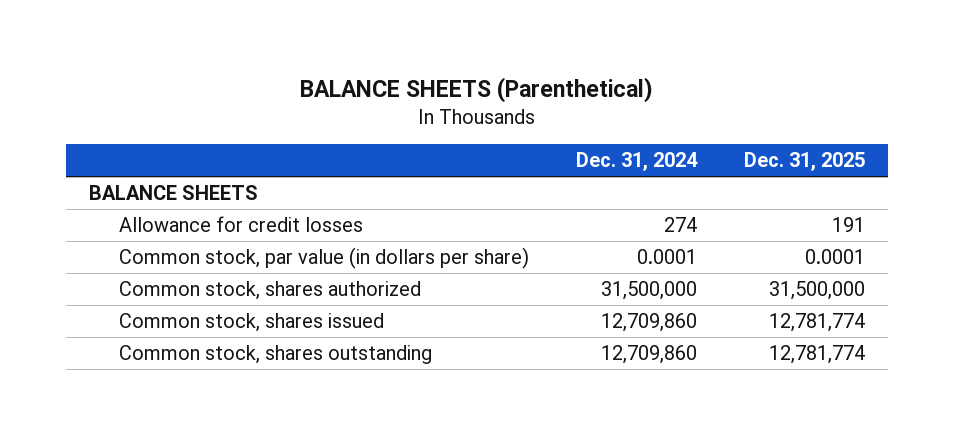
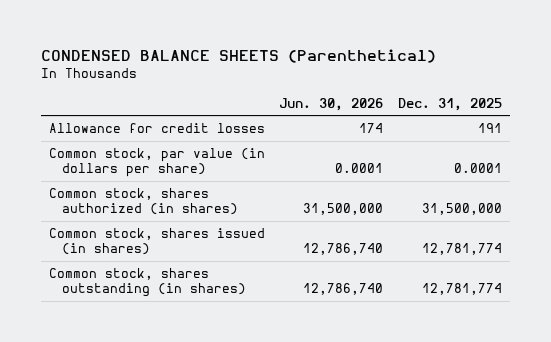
[300,76,654,103] BALANCE SHEETS (Parenthetical) -> [41,48,437,63] CONDENSED BALANCE SHEETS (Parenthetical)
[575,151,698,171] Dec. 31, 2024 -> none
none -> [279,97,384,111] Jun. 30, 2026
[89,185,259,201] BALANCE SHEETS -> none
[118,281,421,301] Common stock, shares authorized -> [48,188,238,216] Common stock, shares authorized (in shares)
[118,313,384,333] Common stock, shares issued -> [48,228,265,256] Common stock, shares issued (in shares)
[118,345,432,365] Common stock, shares outstanding -> [48,268,246,298] Common stock, shares outstanding (in shares)

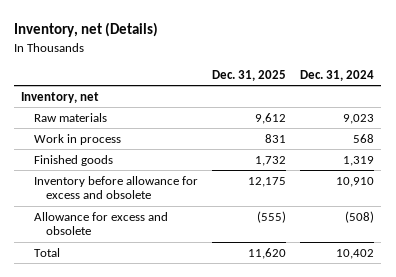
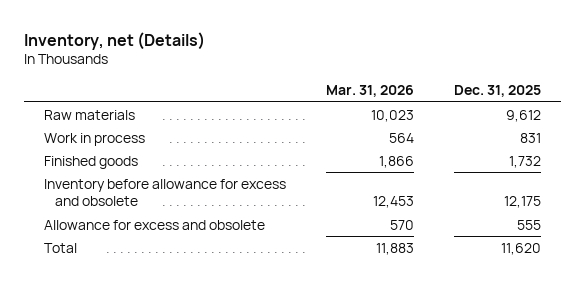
[300,70,375,82] Dec. 31, 2024 -> none
none -> [326,84,415,97] Mar. 31, 2026
[21,91,100,103] Inventory, net -> none
[257,210,287,223] (555) -> [516,219,541,230] 555

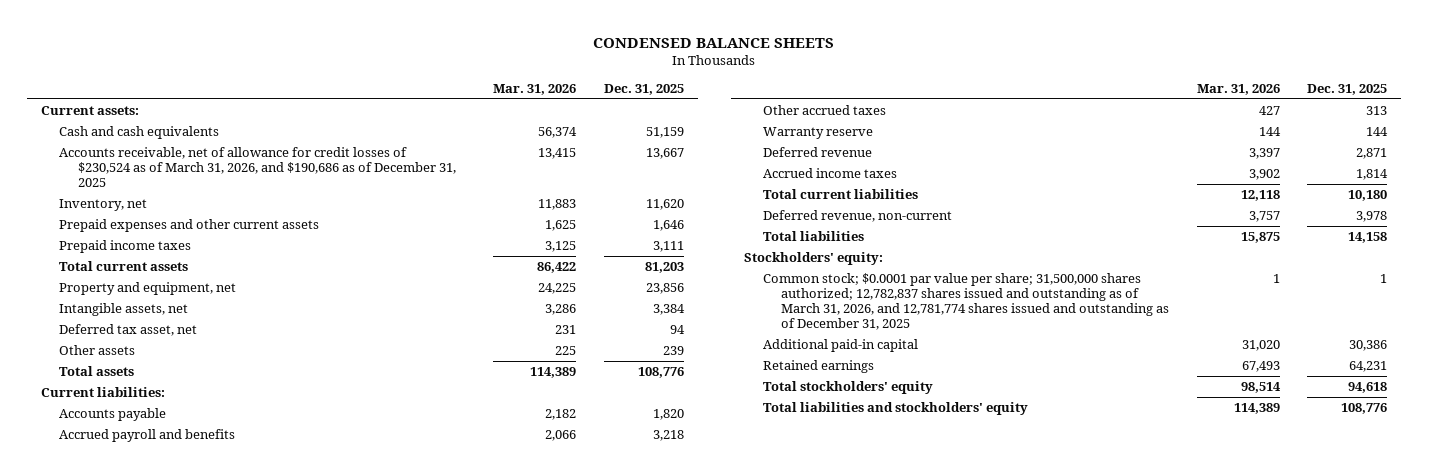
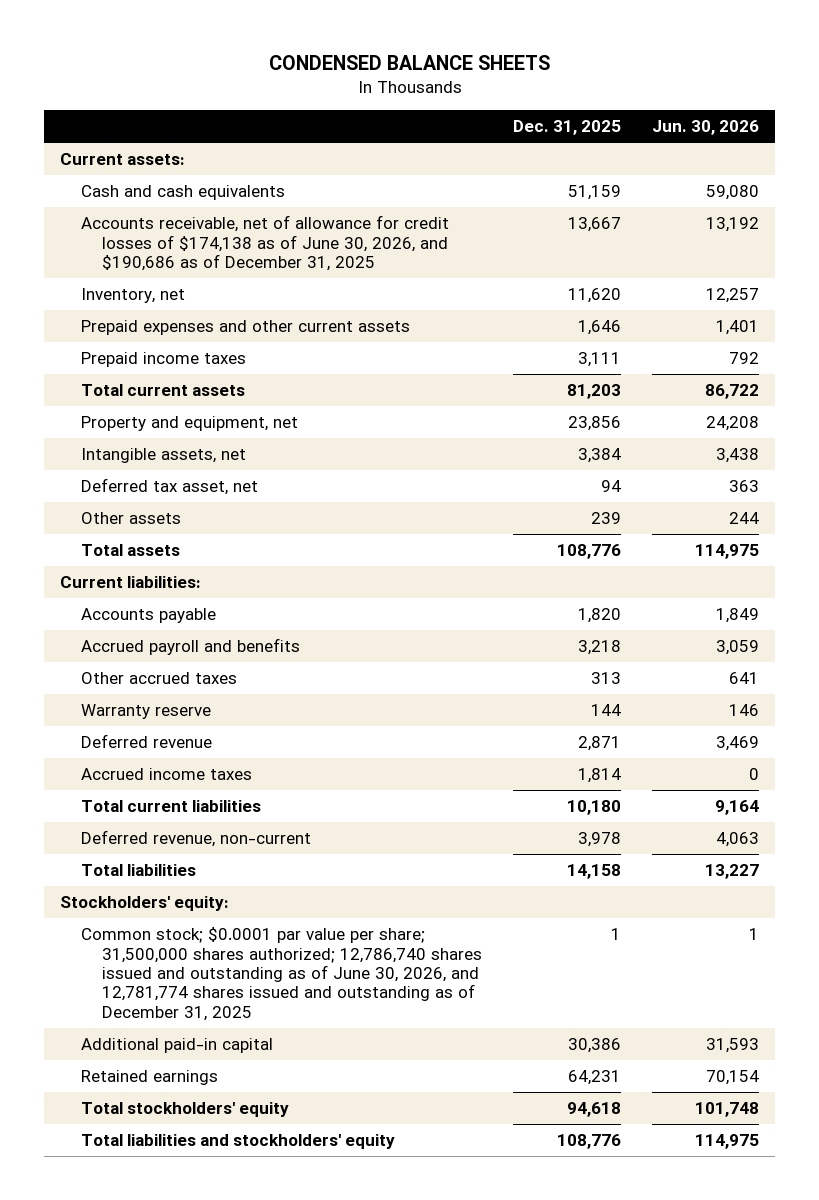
[493,84,577,96] Mar. 31, 2026 -> none
none -> [652,119,760,135] Jun. 30, 2026
[59,147,456,188] Accounts receivable, net of allowance for credit losses of $230,524 as of March 31, 2026, and $190,686 as of December 31, 2025 -> [80,215,449,271] Accounts receivable, net of allowance for credit losses of $174,138 as of June 30, 2026, and $190,686 as of December 31, 2025
[762,273,1169,331] Common stock; $0.0001 par value per share; 31,500,000 shares authorized; 12,782,837 shares issued and outstanding as of March 31, 2026, and 12,781,774 shares issued and outstanding as of December 31, 2025 -> [80,927,482,1021] Common stock; $0.0001 par value per share; 31,500,000 shares authorized; 12,786,740 shares issued and outstanding as of June 30, 2026, and 12,781,774 shares issued and outstanding as of December 31, 2025

